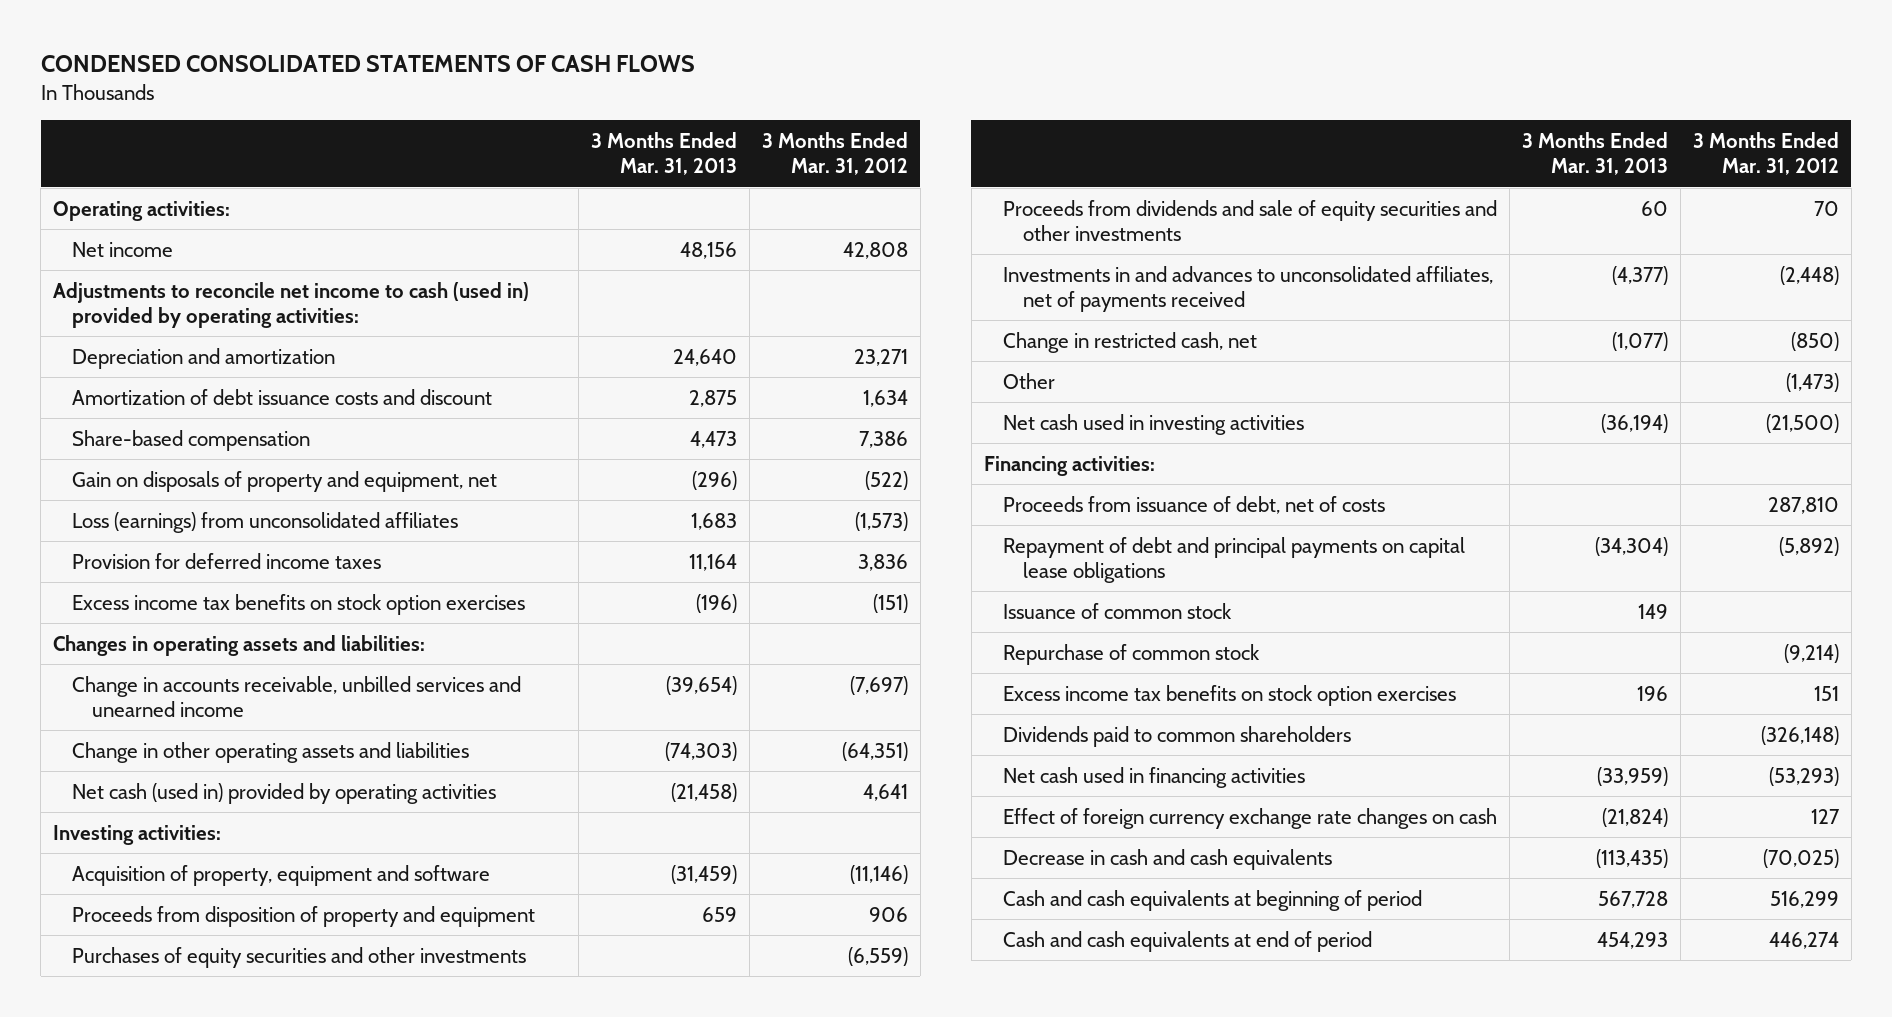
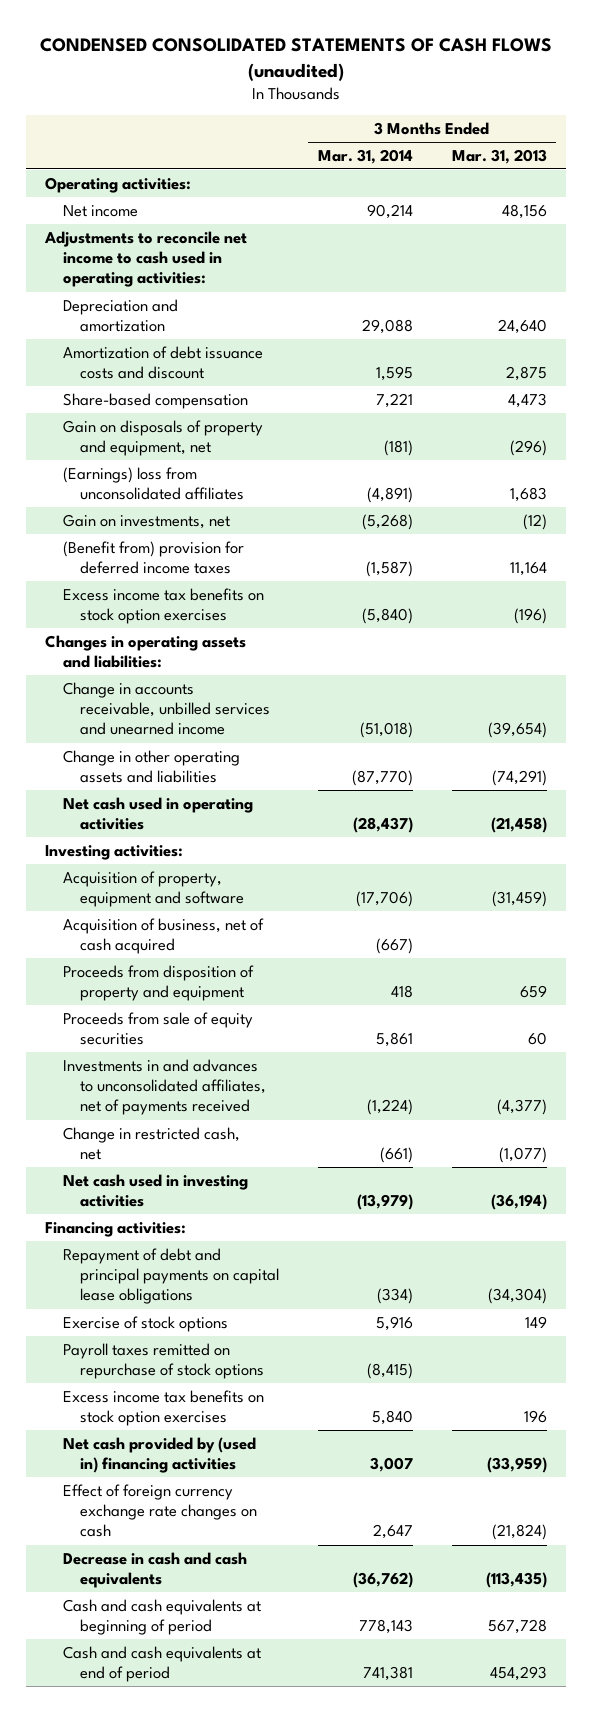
[40,55,695,73] CONDENSED CONSOLIDATED STATEMENTS OF CASH FLOWS -> [39,38,552,81] CONDENSED CONSOLIDATED STATEMENTS OF CASH FLOWS (unaudited)
[761,131,908,176] 3 Months Ended Mar. 31, 2012 -> none
none -> [317,148,413,164] Mar. 31, 2014
[52,281,529,329] Adjustments to reconcile net income to cash (used in) provided by operating activities: -> [44,230,248,288] Adjustments to reconcile net income to cash used in operating activities:
[72,511,459,533] Loss (earnings) from unconsolidated affiliates -> [62,466,244,501] (Earnings) loss from unconsolidated affiliates
none -> [62,513,230,529] Gain on investments, net
[72,552,382,569] Provision for deferred income taxes -> [62,540,244,575] (Benefit from) provision for deferred income taxes
[665,741,738,761] (74,303) -> [491,770,547,787] (74,291)
[72,782,497,804] Net cash (used in) provided by operating activities -> [62,796,253,831] Net cash used in operating activities
none -> [62,917,264,955] Acquisition of business, net of cash acquired
[72,946,527,968] Purchases of equity securities and other investments -> none
[1003,199,1498,242] Proceeds from dividends and sale of equity securities and other investments -> [62,1011,253,1046] Proceeds from sale of equity securities
[1003,372,1056,389] Other -> none
[1003,495,1386,514] Proceeds from issuance of debt, net of costs -> none
[1003,643,1261,665] Repurchase of common stock -> none
[1003,602,1233,619] Issuance of common stock -> [62,1315,228,1332] Exercise of stock options
none -> [62,1342,264,1380] Payroll taxes remitted on repurchase of stock options
[1003,725,1352,747] Dividends paid to common shareholders -> none
[1003,766,1306,788] Net cash used in financing activities -> [62,1436,256,1474] Net cash provided by (used in) financing activities

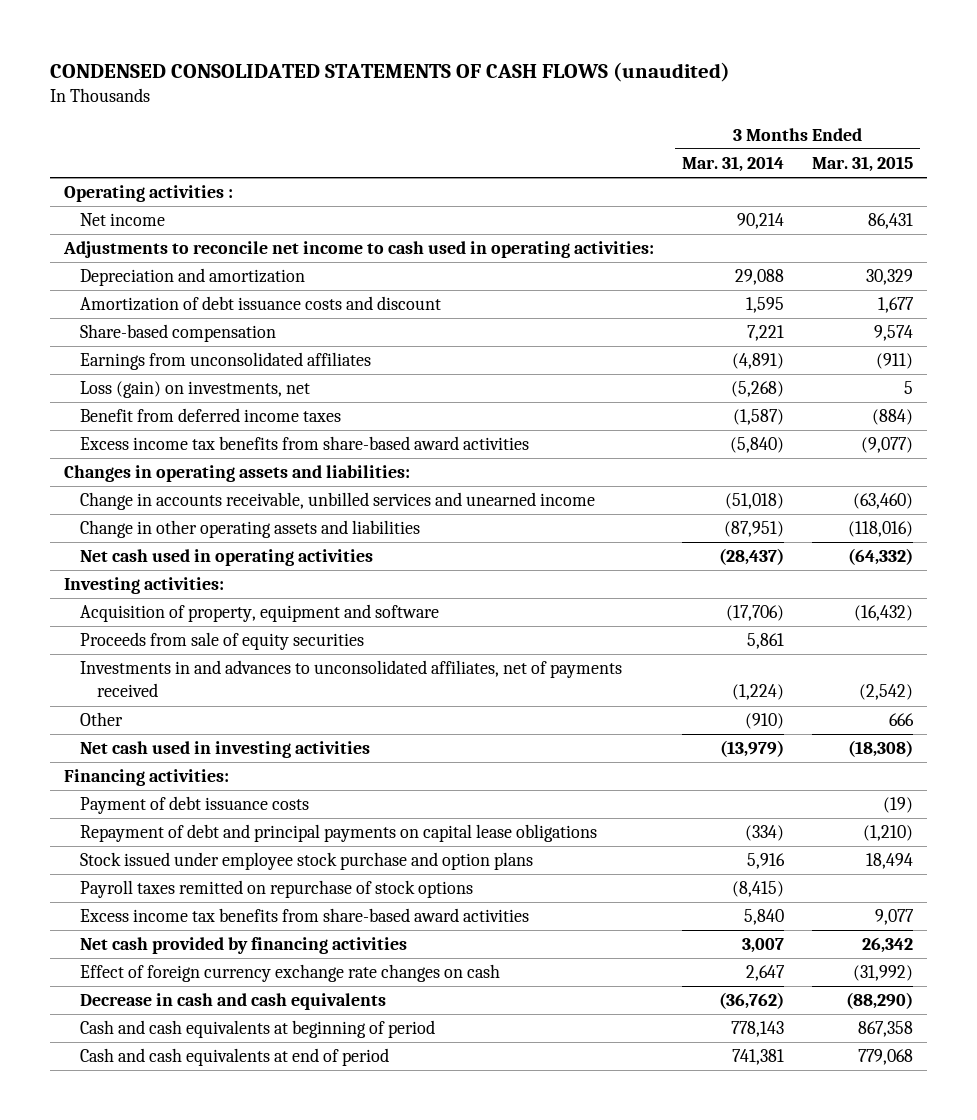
[451,148,547,164] Mar. 31, 2013 -> none
none -> [812,156,914,173] Mar. 31, 2015
[45,176,192,193] Operating activities: -> [63,185,233,203] Operating activities :
[62,419,263,457] Gain on disposals of property and equipment, net -> none
[62,466,244,501] (Earnings) loss from unconsolidated affiliates -> [80,352,372,371] Earnings from unconsolidated affiliates
[62,513,230,529] Gain on investments, net -> [80,381,311,399] Loss (gain) on investments, net
[62,540,244,575] (Benefit from) provision for deferred income taxes -> [80,408,342,423] Benefit from deferred income taxes
[62,587,264,625] Excess income tax benefits on stock option exercises -> [80,436,530,451] Excess income tax benefits from share-based award activities
[351,770,413,787] (87,770) -> [723,521,784,538] (87,951)
[62,917,264,955] Acquisition of business, net of cash acquired -> none
[62,964,254,1002] Proceeds from disposition of property and equipment -> none
[62,1126,240,1161] Change in restricted cash, net -> none
none -> [80,712,124,727] Other
none -> [80,796,310,815] Payment of debt issuance costs
[62,1315,228,1332] Exercise of stock options -> [80,852,534,871] Stock issued under employee stock purchase and option plans
[62,1389,264,1427] Excess income tax benefits on stock option exercises -> [80,908,530,923] Excess income tax benefits from share-based award activities
[62,1436,256,1474] Net cash provided by (used in) financing activities -> [80,937,408,955] Net cash provided by financing activities

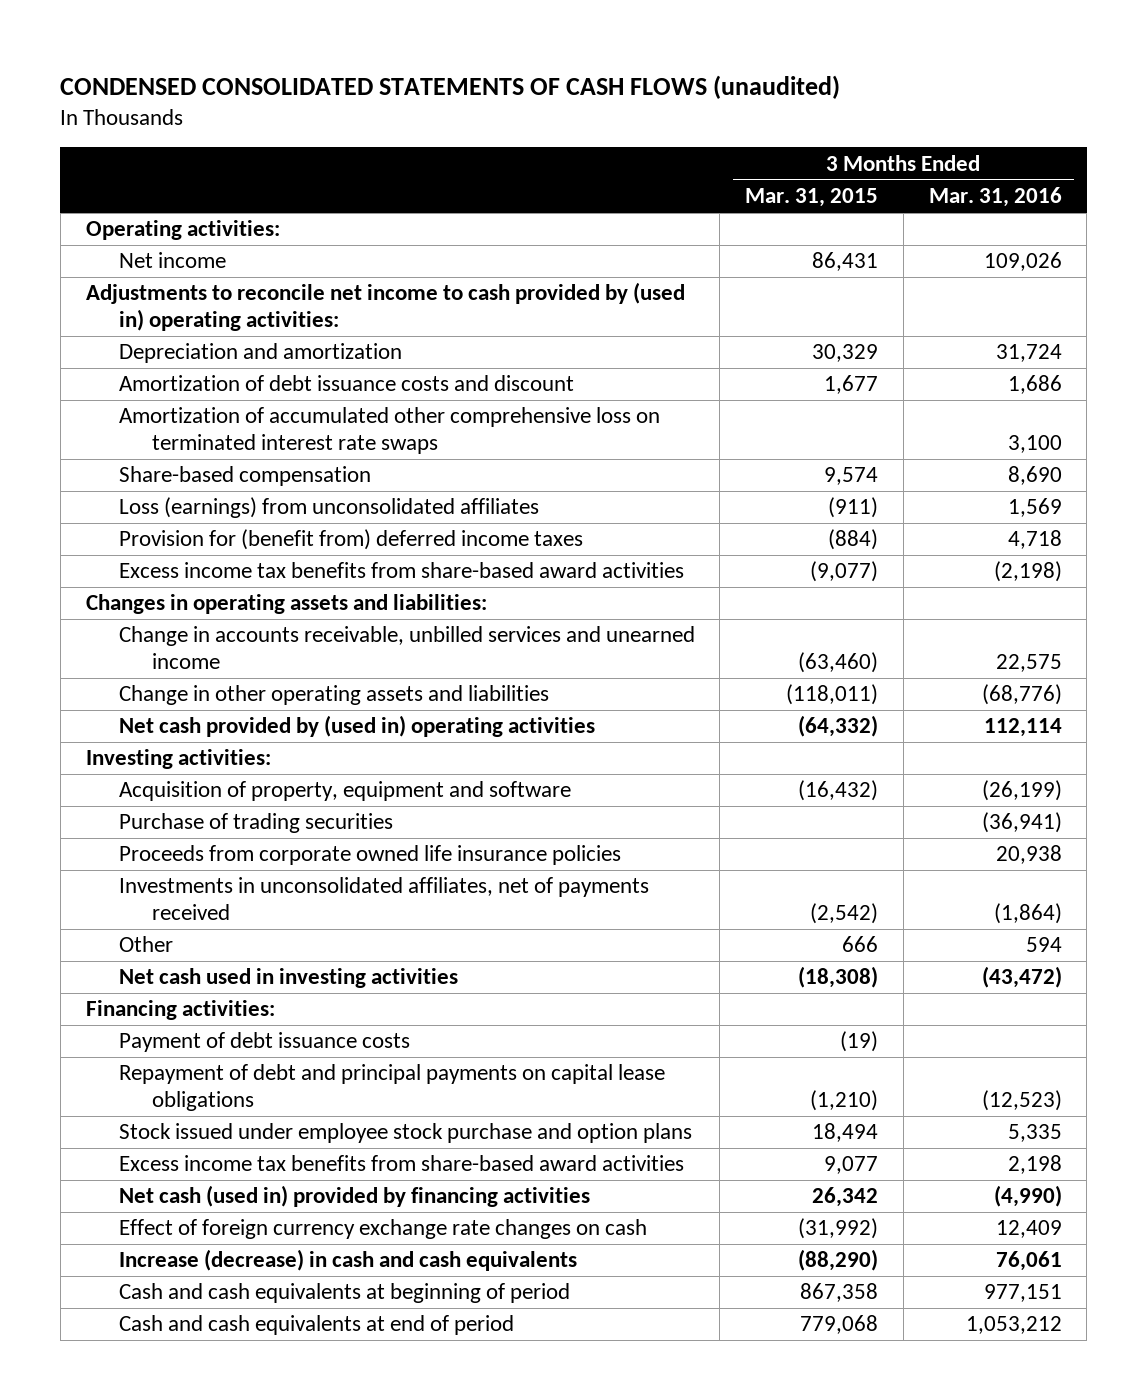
[681,156,784,173] Mar. 31, 2014 -> none
none -> [928,187,1062,208] Mar. 31, 2016
[63,185,233,203] Operating activities : -> [85,220,280,241] Operating activities:
[62,241,654,259] Adjustments to reconcile net income to cash used in operating activities: -> [85,282,685,331] Adjustments to reconcile net income to cash provided by (used in) operating activities:
none -> [118,407,660,454] Amortization of accumulated other comprehensive loss on terminated interest rate swaps
[80,381,311,399] Loss (gain) on investments, net -> none
[80,352,372,371] Earnings from unconsolidated affiliates -> [118,497,539,519] Loss (earnings) from unconsolidated affiliates
[80,408,342,423] Benefit from deferred income taxes -> [118,529,583,551] Provision for (benefit from) deferred income taxes
[848,521,914,538] (118,016) -> [786,684,879,706] (118,011)
[80,549,374,567] Net cash used in operating activities -> [118,715,595,738] Net cash provided by (used in) operating activities
[80,632,365,651] Proceeds from sale of equity securities -> none
none -> [118,813,393,834] Purchase of trading securities
none -> [118,845,621,866] Proceeds from corporate owned life insurance policies
[80,660,623,698] Investments in and advances to unconsolidated affiliates, net of payments received -> [118,877,649,920] Investments in unconsolidated affiliates, net of payments received
[80,880,474,899] Payroll taxes remitted on repurchase of stock options -> none
[80,937,408,955] Net cash provided by financing activities -> [118,1185,590,1208] Net cash (used in) provided by financing activities
[80,993,387,1011] Decrease in cash and cash equivalents -> [118,1249,577,1272] Increase (decrease) in cash and cash equivalents

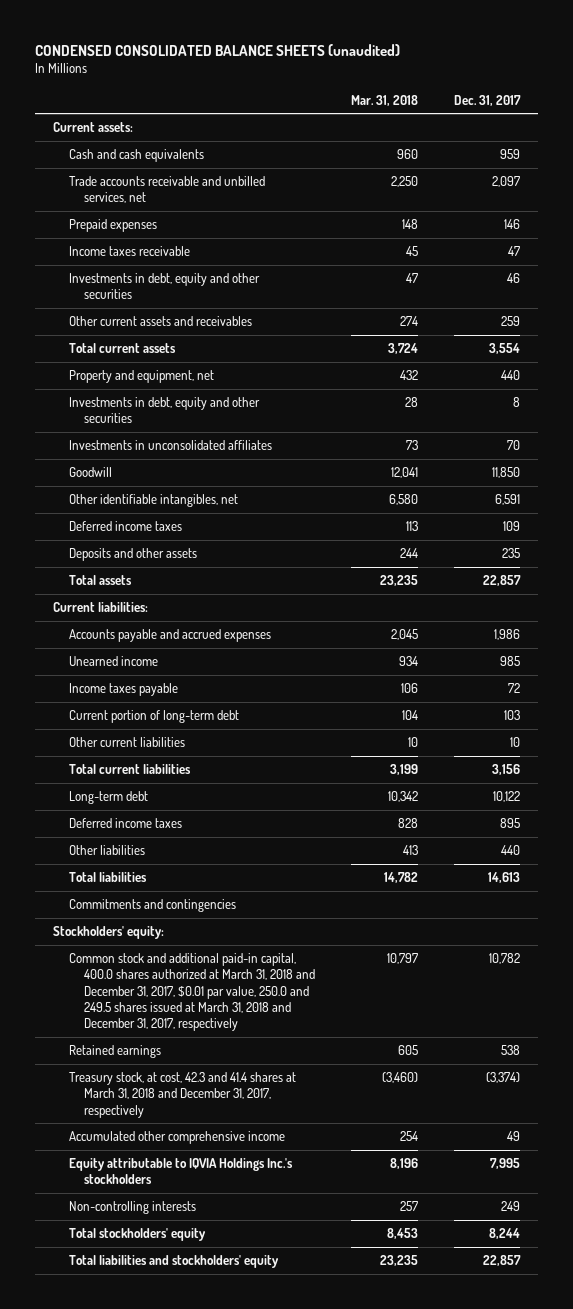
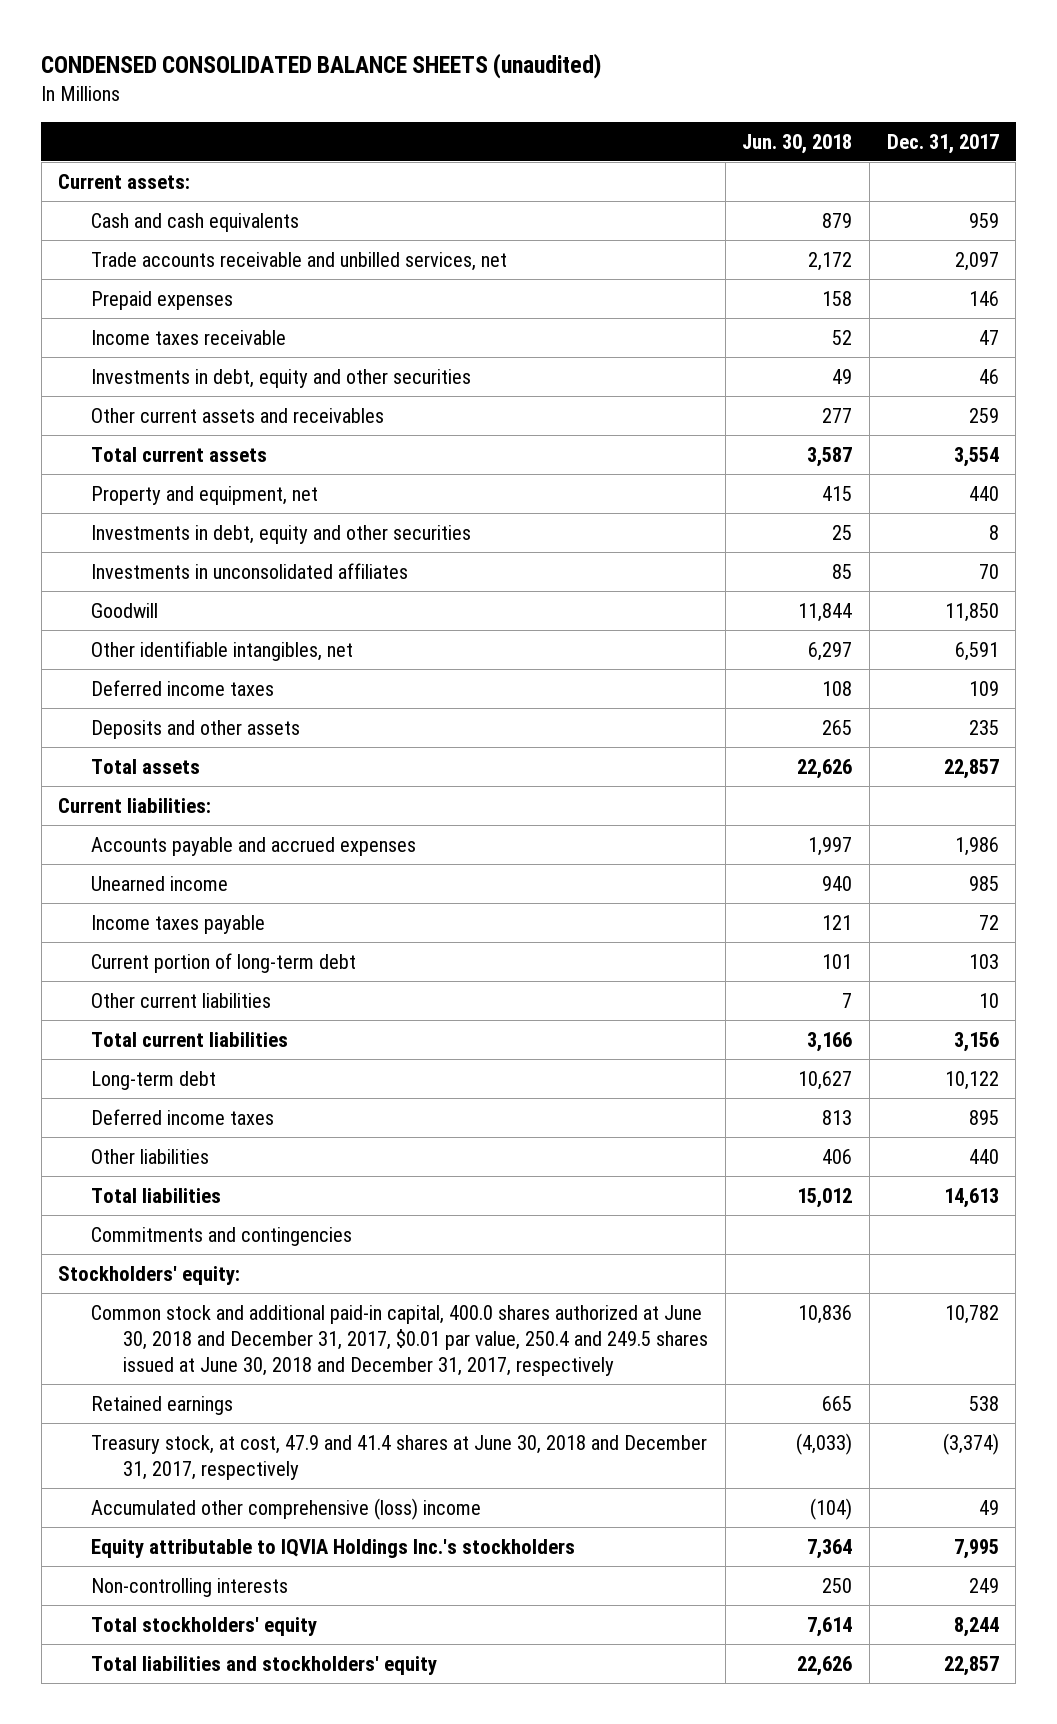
[350,94,418,106] Mar. 31, 2018 -> none
none -> [742,133,853,154] Jun. 30, 2018
[68,953,315,1032] Common stock and additional paid-in capital, 400.0 shares authorized at March 31, 2018 and December 31, 2017, $0.01 par value, 250.0 and 249.5 shares issued at March 31, 2018 and December 31, 2017, respectively -> [90,1304,709,1376] Common stock and additional paid-in capital, 400.0 shares authorized at June 30, 2018 and December 31, 2017, $0.01 par value, 250.4 and 249.5 shares issued at June 30, 2018 and December 31, 2017, respectively
[68,1072,296,1118] Treasury stock, at cost, 42.3 and 41.4 shares at March 31, 2018 and December 31, 2017, respectively -> [90,1434,707,1480] Treasury stock, at cost, 47.9 and 41.4 shares at June 30, 2018 and December 31, 2017, respectively
[68,1131,285,1145] Accumulated other comprehensive income -> [90,1497,481,1520] Accumulated other comprehensive (loss) income

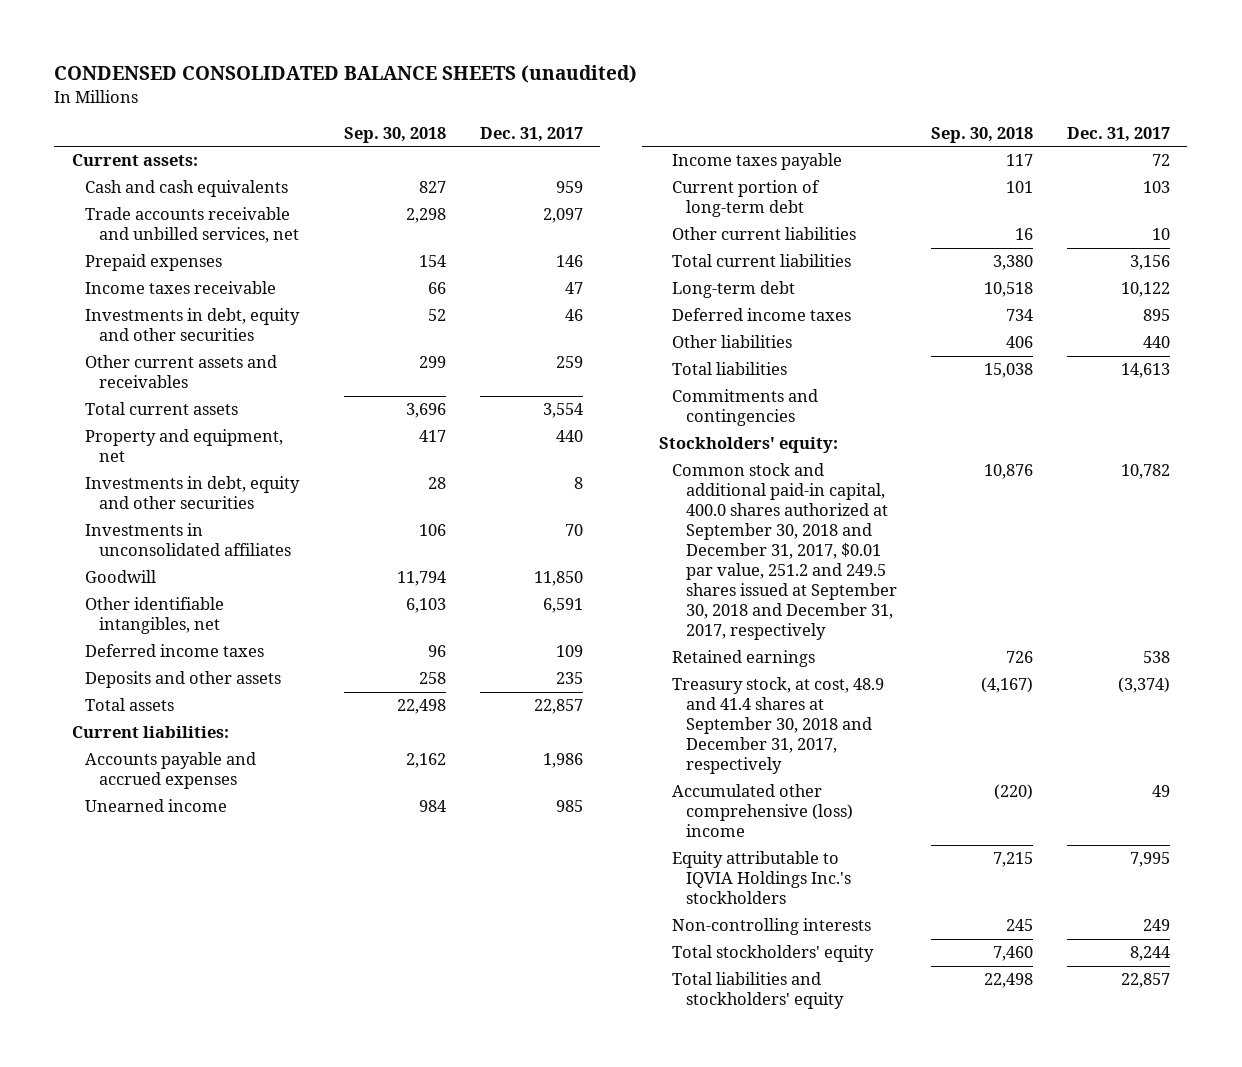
[742,133,853,154] Jun. 30, 2018 -> none
none -> [343,126,446,143] Sep. 30, 2018
[90,1304,709,1376] Common stock and additional paid-in capital, 400.0 shares authorized at June 30, 2018 and December 31, 2017, $0.01 par value, 250.4 and 249.5 shares issued at June 30, 2018 and December 31, 2017, respectively -> [672,463,897,641] Common stock and additional paid-in capital, 400.0 shares authorized at September 30, 2018 and December 31, 2017, $0.01 par value, 251.2 and 249.5 shares issued at September 30, 2018 and December 31, 2017, respectively
[90,1434,707,1480] Treasury stock, at cost, 47.9 and 41.4 shares at June 30, 2018 and December 31, 2017, respectively -> [672,677,885,775] Treasury stock, at cost, 48.9 and 41.4 shares at September 30, 2018 and December 31, 2017, respectively

